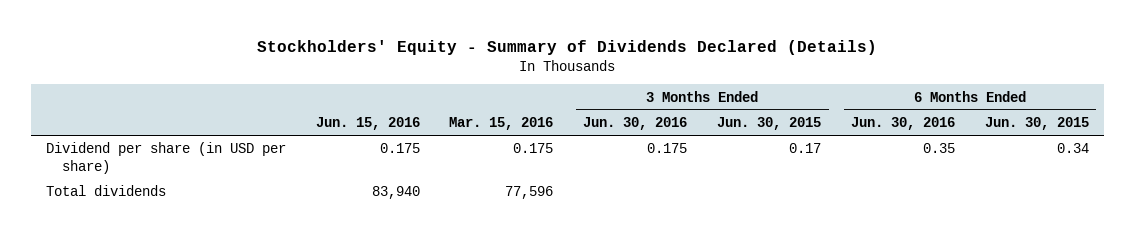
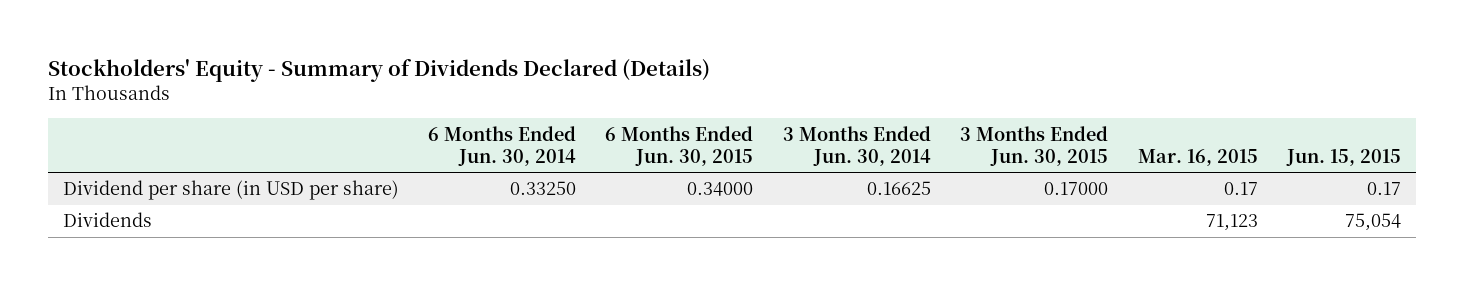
[315,116,420,130] Jun. 15, 2016 -> none
[449,116,554,130] Mar. 15, 2016 -> none
[583,116,688,130] Jun. 30, 2016 -> none
[851,116,956,130] Jun. 30, 2016 -> none
none -> [427,125,576,167] 6 Months Ended Jun. 30, 2014
none -> [782,125,931,167] 3 Months Ended Jun. 30, 2014
none -> [1137,149,1258,167] Mar. 16, 2015
none -> [1286,149,1402,167] Jun. 15, 2015
[789,143,822,154] 0.17 -> [1044,182,1109,196] 0.17000
[1056,143,1089,154] 0.34 -> [687,182,754,197] 0.34000
[45,185,166,197] Total dividends -> [62,212,152,228] Dividends

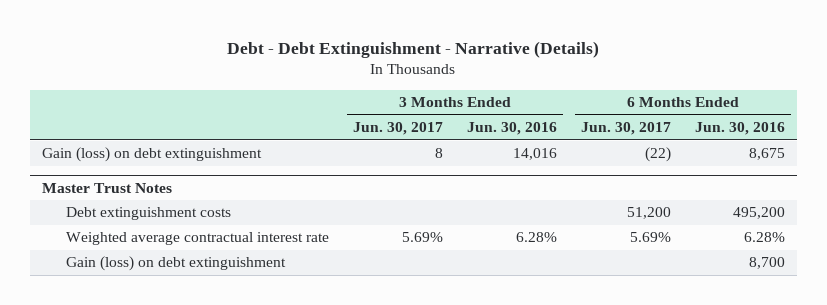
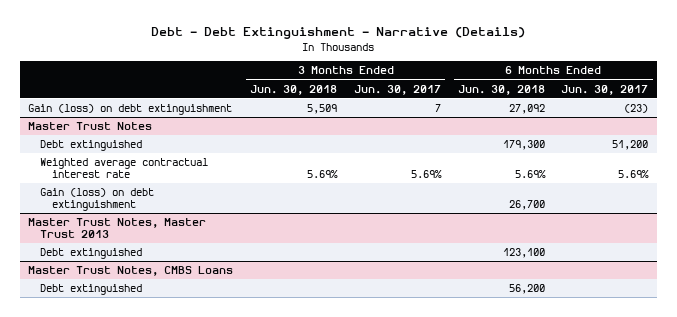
[466,122,557,136] Jun. 30, 2016 -> none
[694,122,785,136] Jun. 30, 2016 -> none
none -> [250,84,338,95] Jun. 30, 2018
none -> [457,84,545,95] Jun. 30, 2018
[435,148,444,159] 8 -> [434,104,441,113] 7
[644,147,671,163] (22) -> [624,104,649,114] (23)
[66,207,232,221] Debt extinguishment costs -> [40,140,143,152] Debt extinguished
none -> [28,218,207,239] Master Trust Notes, Master Trust 2013
none -> [40,248,143,260] Debt extinguished
none -> [28,266,234,277] Master Trust Notes, CMBS Loans
none -> [40,284,143,296] Debt extinguished

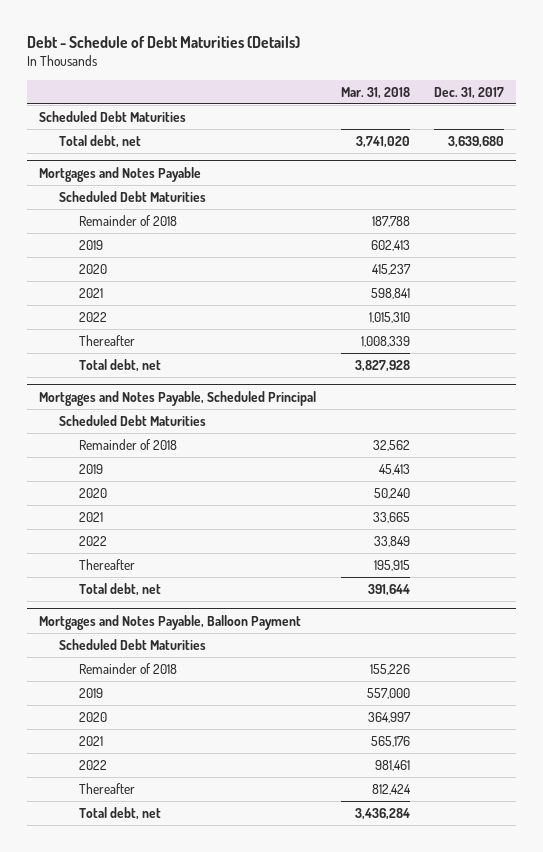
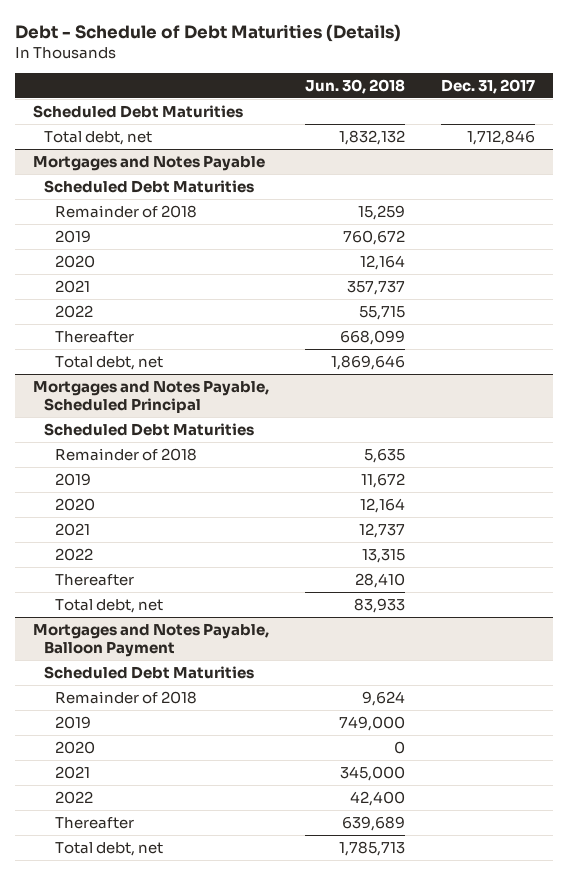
[340,86,410,99] Mar. 31, 2018 -> none
none -> [304,78,405,94] Jun. 30, 2018
[447,135,504,148] 3,639,680 -> [467,130,536,146] 1,712,846

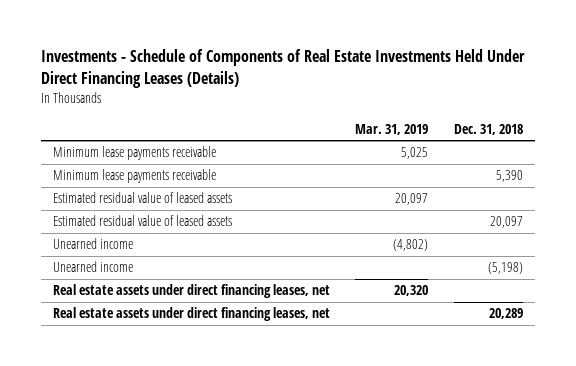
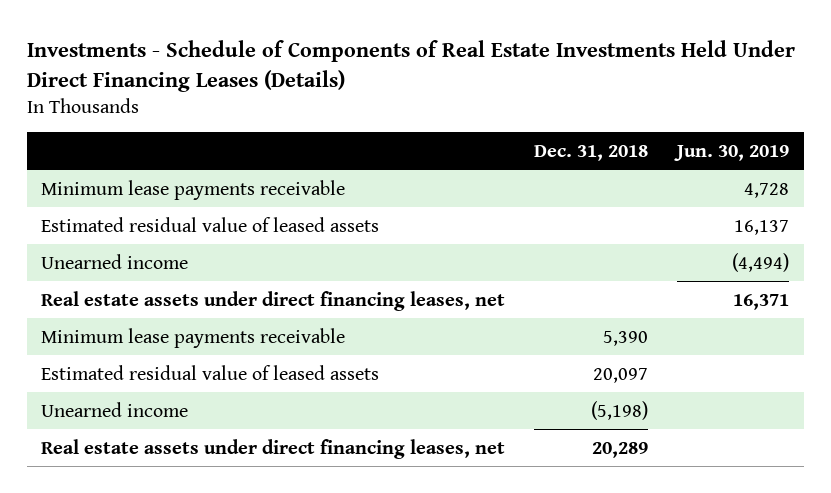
[355,123,429,135] Mar. 31, 2019 -> none
none -> [674,144,790,161] Jun. 30, 2019
[53,169,217,184] Minimum lease payments receivable -> [41,327,346,348] Minimum lease payments receivable
[53,215,233,227] Estimated residual value of leased assets -> [41,364,380,380] Estimated residual value of leased assets
[53,261,134,273] Unearned income -> [41,401,189,417] Unearned income

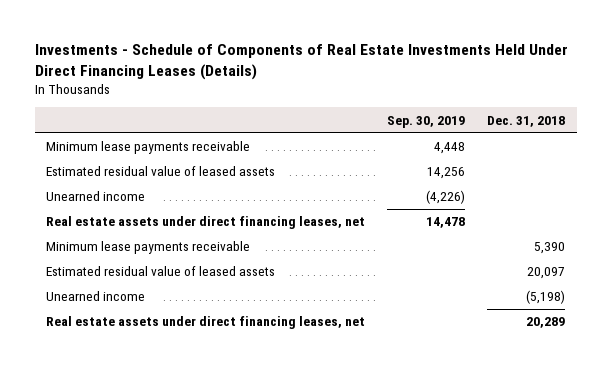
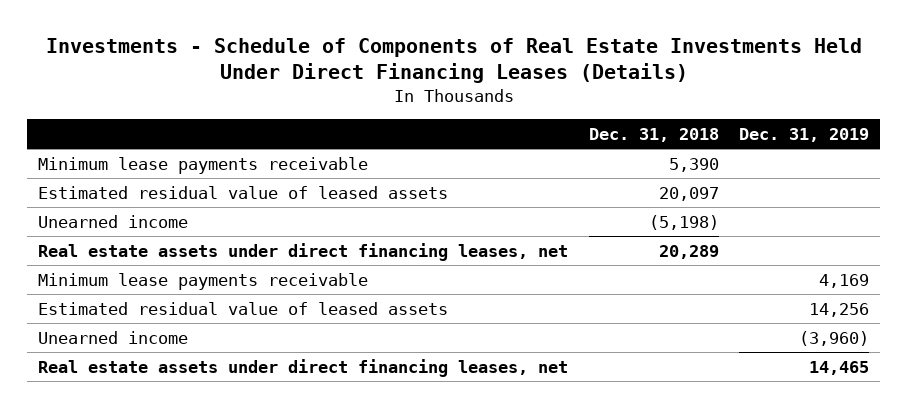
[387,115,466,128] Sep. 30, 2019 -> none
none -> [739,127,870,142] Dec. 31, 2019
[45,141,250,155] Minimum lease payments receivable -> [37,272,368,290] Minimum lease payments receivable
[45,166,275,177] Estimated residual value of leased assets -> [37,301,448,315] Estimated residual value of leased assets
[45,191,145,202] Unearned income -> [37,330,188,344] Unearned income
[45,216,365,230] Real estate assets under direct financing leases, net -> [37,358,568,377] Real estate assets under direct financing leases, net

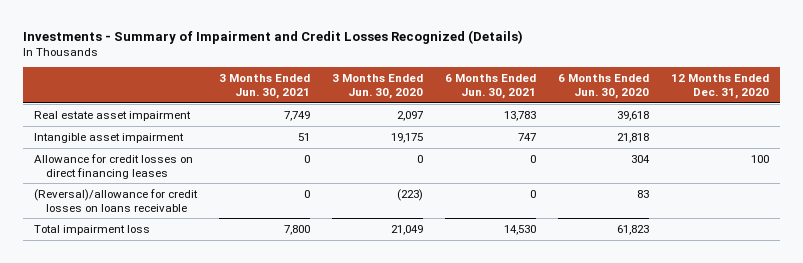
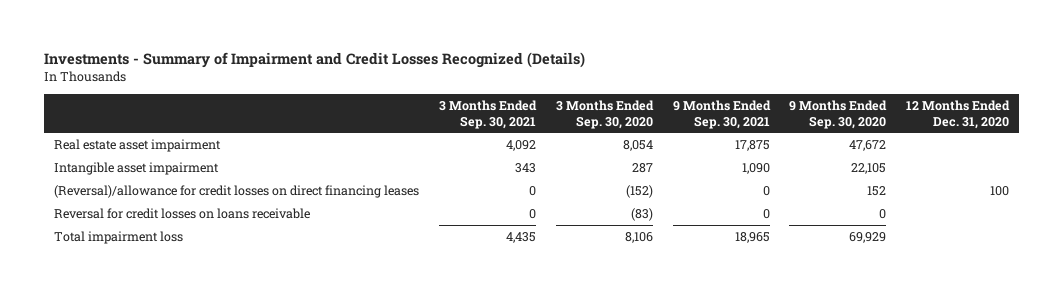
[219,74,311,99] 3 Months Ended Jun. 30, 2021 -> none
[332,74,424,99] 3 Months Ended Jun. 30, 2020 -> none
[445,74,537,99] 6 Months Ended Jun. 30, 2021 -> none
[558,74,650,99] 6 Months Ended Jun. 30, 2020 -> none
none -> [438,99,537,129] 3 Months Ended Sep. 30, 2021
none -> [555,99,654,129] 3 Months Ended Sep. 30, 2020
none -> [672,99,771,129] 9 Months Ended Sep. 30, 2021
none -> [789,99,888,129] 9 Months Ended Sep. 30, 2020
[34,153,194,179] Allowance for credit losses on direct financing leases -> [53,185,419,199] (Reversal)/allowance for credit losses on direct financing leases
[34,188,199,212] (Reversal)/allowance for credit losses on loans receivable -> [53,208,310,220] Reversal for credit losses on loans receivable

